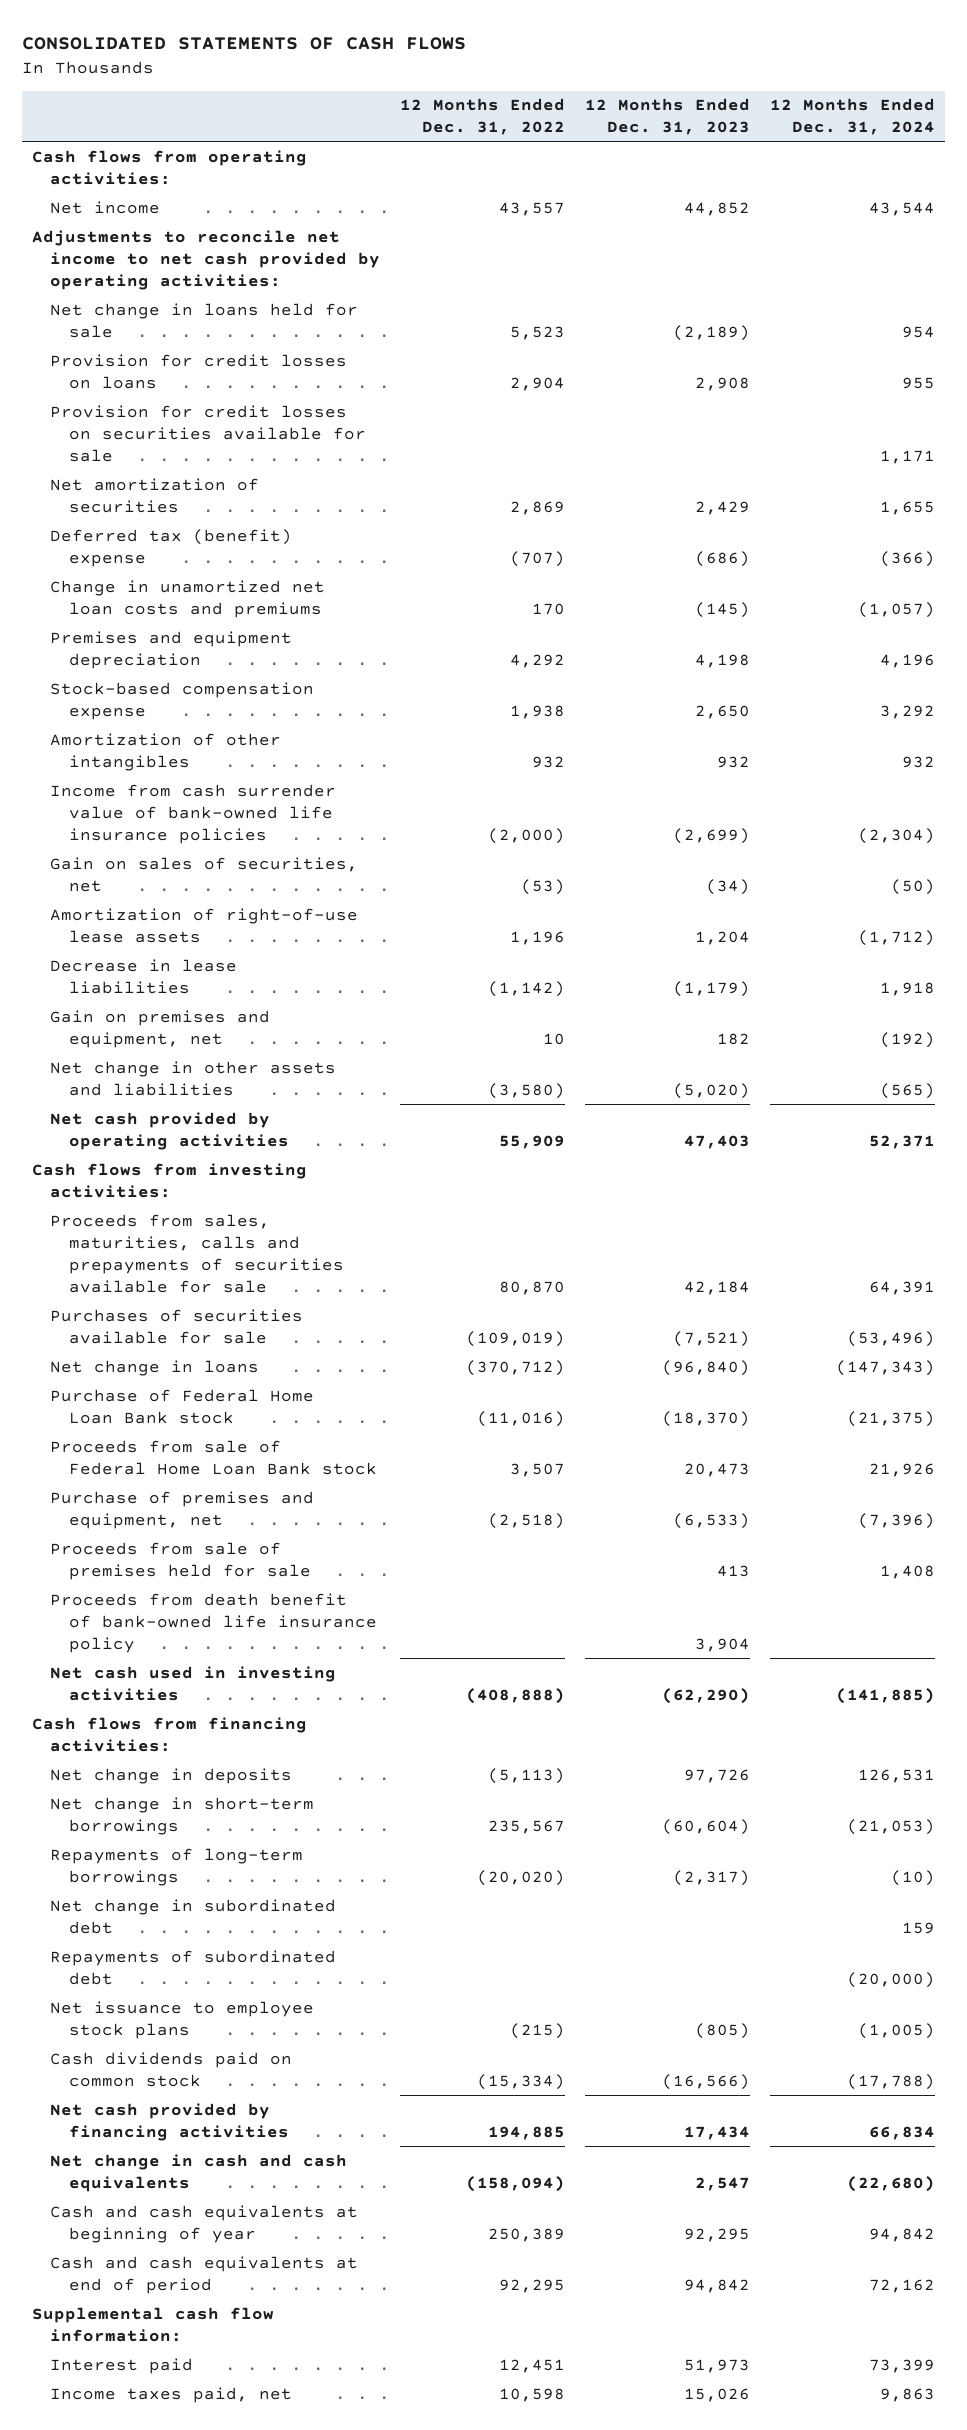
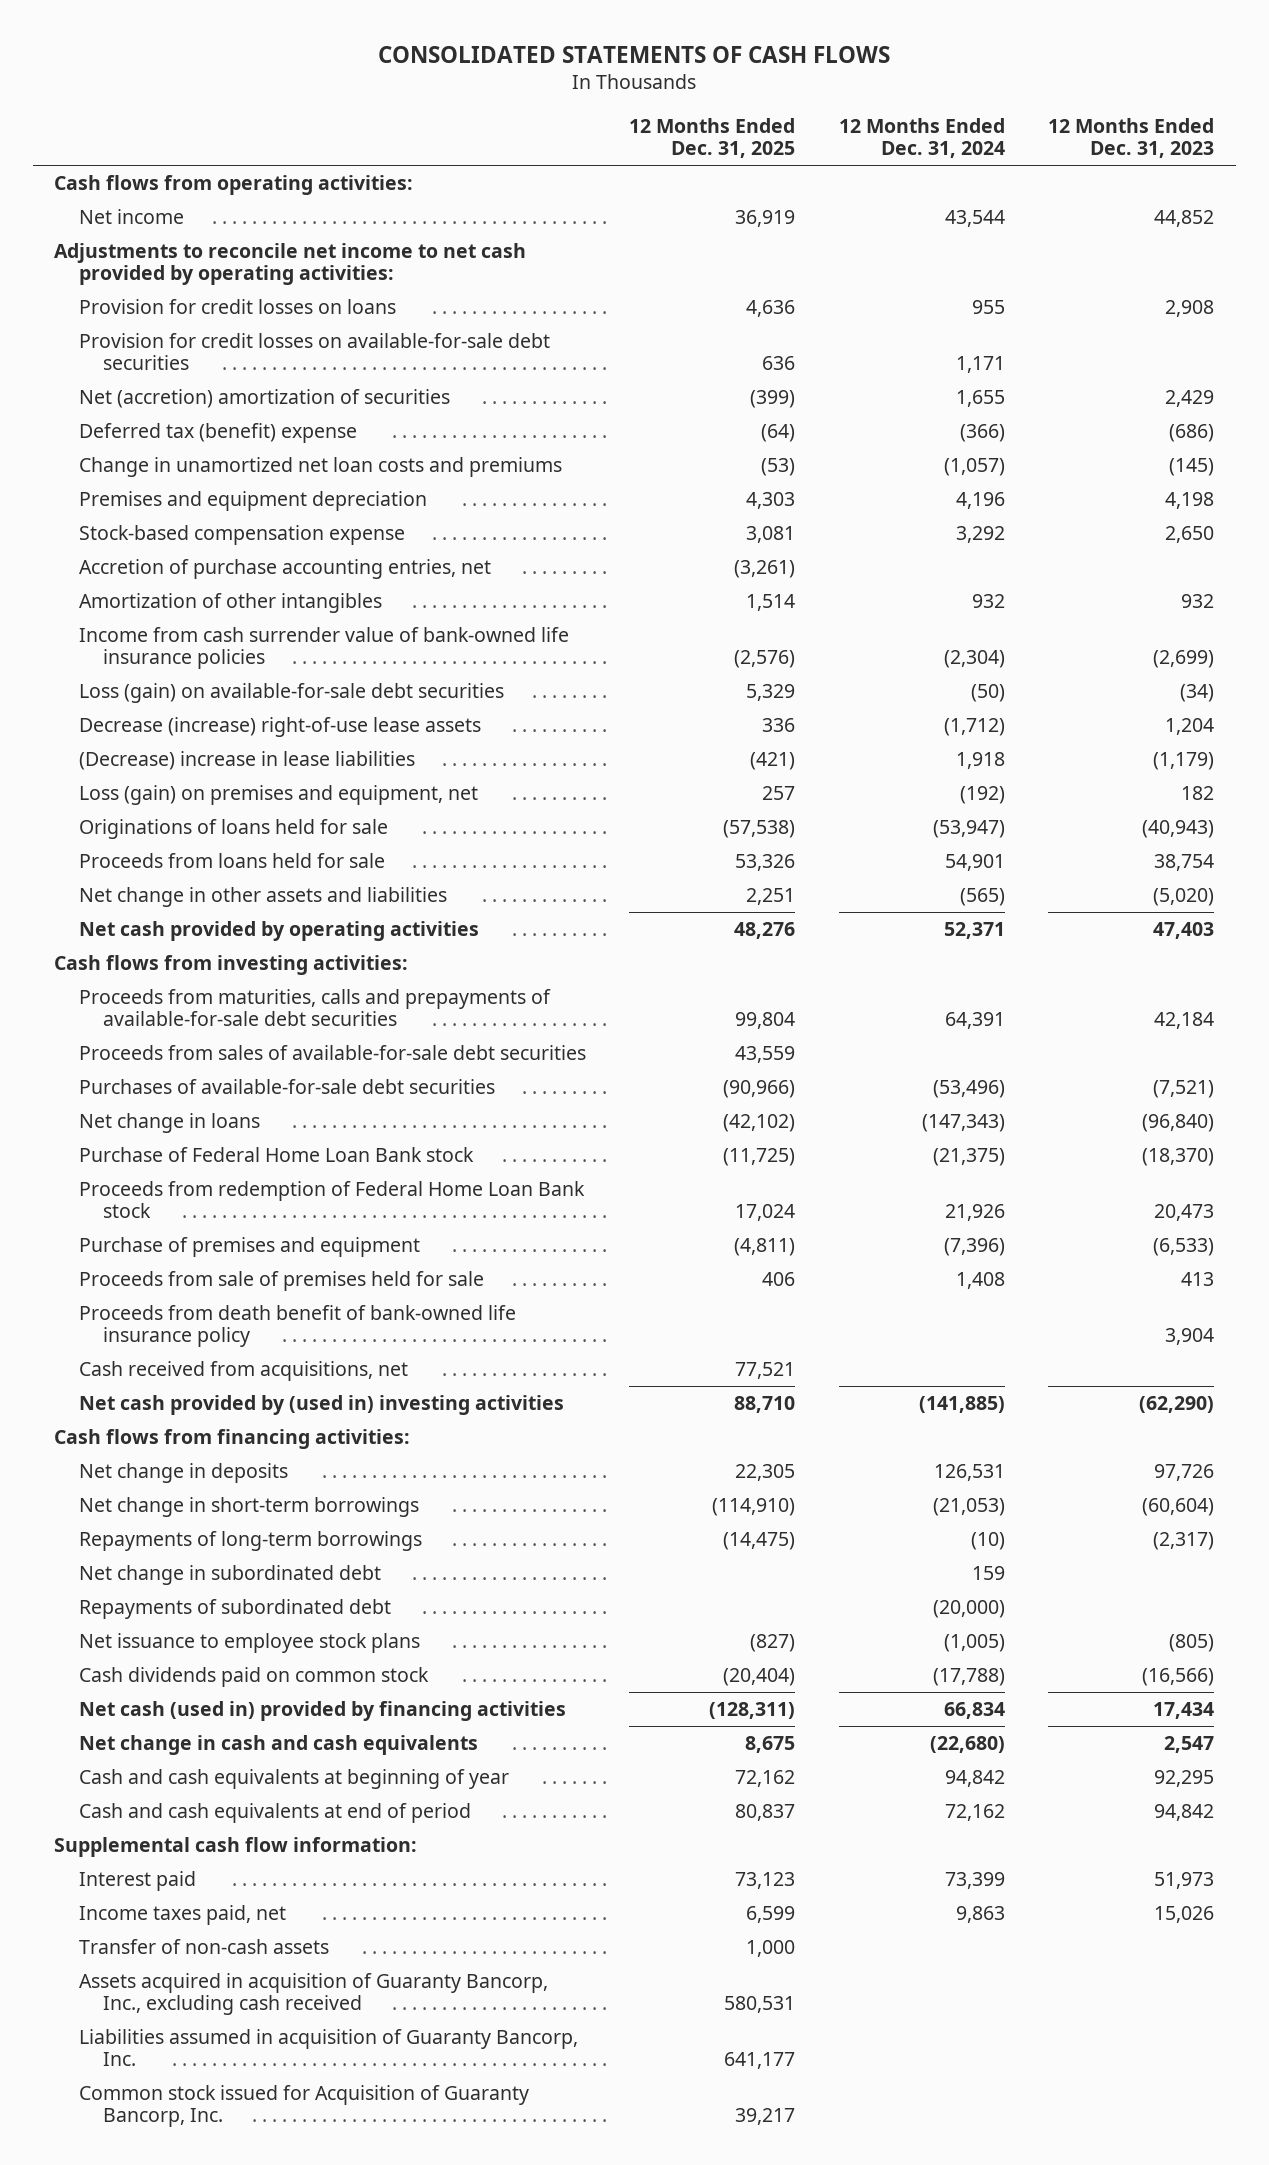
[400,98,566,136] 12 Months Ended Dec. 31, 2022 -> none
none -> [629,117,796,159] 12 Months Ended Dec. 31, 2025
[50,302,359,338] Net change in loans held for sale -> none
[50,404,366,462] Provision for credit losses on securities available for sale -> [78,332,550,371] Provision for credit losses on available-for-sale debt securities
[50,477,260,513] Net amortization of securities -> [78,388,450,408] Net (accretion) amortization of securities
none -> [78,558,491,579] Accretion of purchase accounting entries, net
[50,856,359,892] Gain on sales of securities, net -> [78,682,504,703] Loss (gain) on available-for-sale debt securities
[50,907,359,943] Amortization of right-of-use lease assets -> [78,716,481,737] Decrease (increase) right-of-use lease assets
[50,958,238,994] Decrease in lease liabilities -> [78,750,415,770] (Decrease) increase in lease liabilities
[50,1009,271,1048] Gain on premises and equipment, net -> [78,784,478,805] Loss (gain) on premises and equipment, net
none -> [78,818,388,839] Originations of loans held for sale
none -> [78,852,385,868] Proceeds from loans held for sale
[50,1213,344,1293] Proceeds from sales, maturities, calls and prepayments of securities available for sale -> [78,988,551,1027] Proceeds from maturities, calls and prepayments of available-for-sale debt securities
none -> [78,1044,586,1060] Proceeds from sales of available-for-sale debt securities
[50,1308,304,1344] Purchases of securities available for sale -> [78,1078,495,1094] Purchases of available-for-sale debt securities
[50,1439,377,1475] Proceeds from sale of Federal Home Loan Bank stock -> [78,1180,585,1219] Proceeds from redemption of Federal Home Loan Bank stock
[50,1490,315,1529] Purchase of premises and equipment, net -> [78,1236,420,1257] Purchase of premises and equipment
none -> [78,1360,408,1381] Cash received from acquisitions, net
[50,1665,337,1701] Net cash used in investing activities -> [78,1394,564,1415] Net cash provided by (used in) investing activities
[50,2102,289,2141] Net cash provided by financing activities -> [78,1700,566,1721] Net cash (used in) provided by financing activities
none -> [78,1938,329,1954] Transfer of non-cash assets
none -> [78,1972,548,2016] Assets acquired in acquisition of Guaranty Bancorp, Inc., excluding cash received
none -> [78,2028,578,2067] Liabilities assumed in acquisition of Guaranty Bancorp, Inc.
none -> [78,2084,529,2128] Common stock issued for Acquisition of Guaranty Bancorp, Inc.

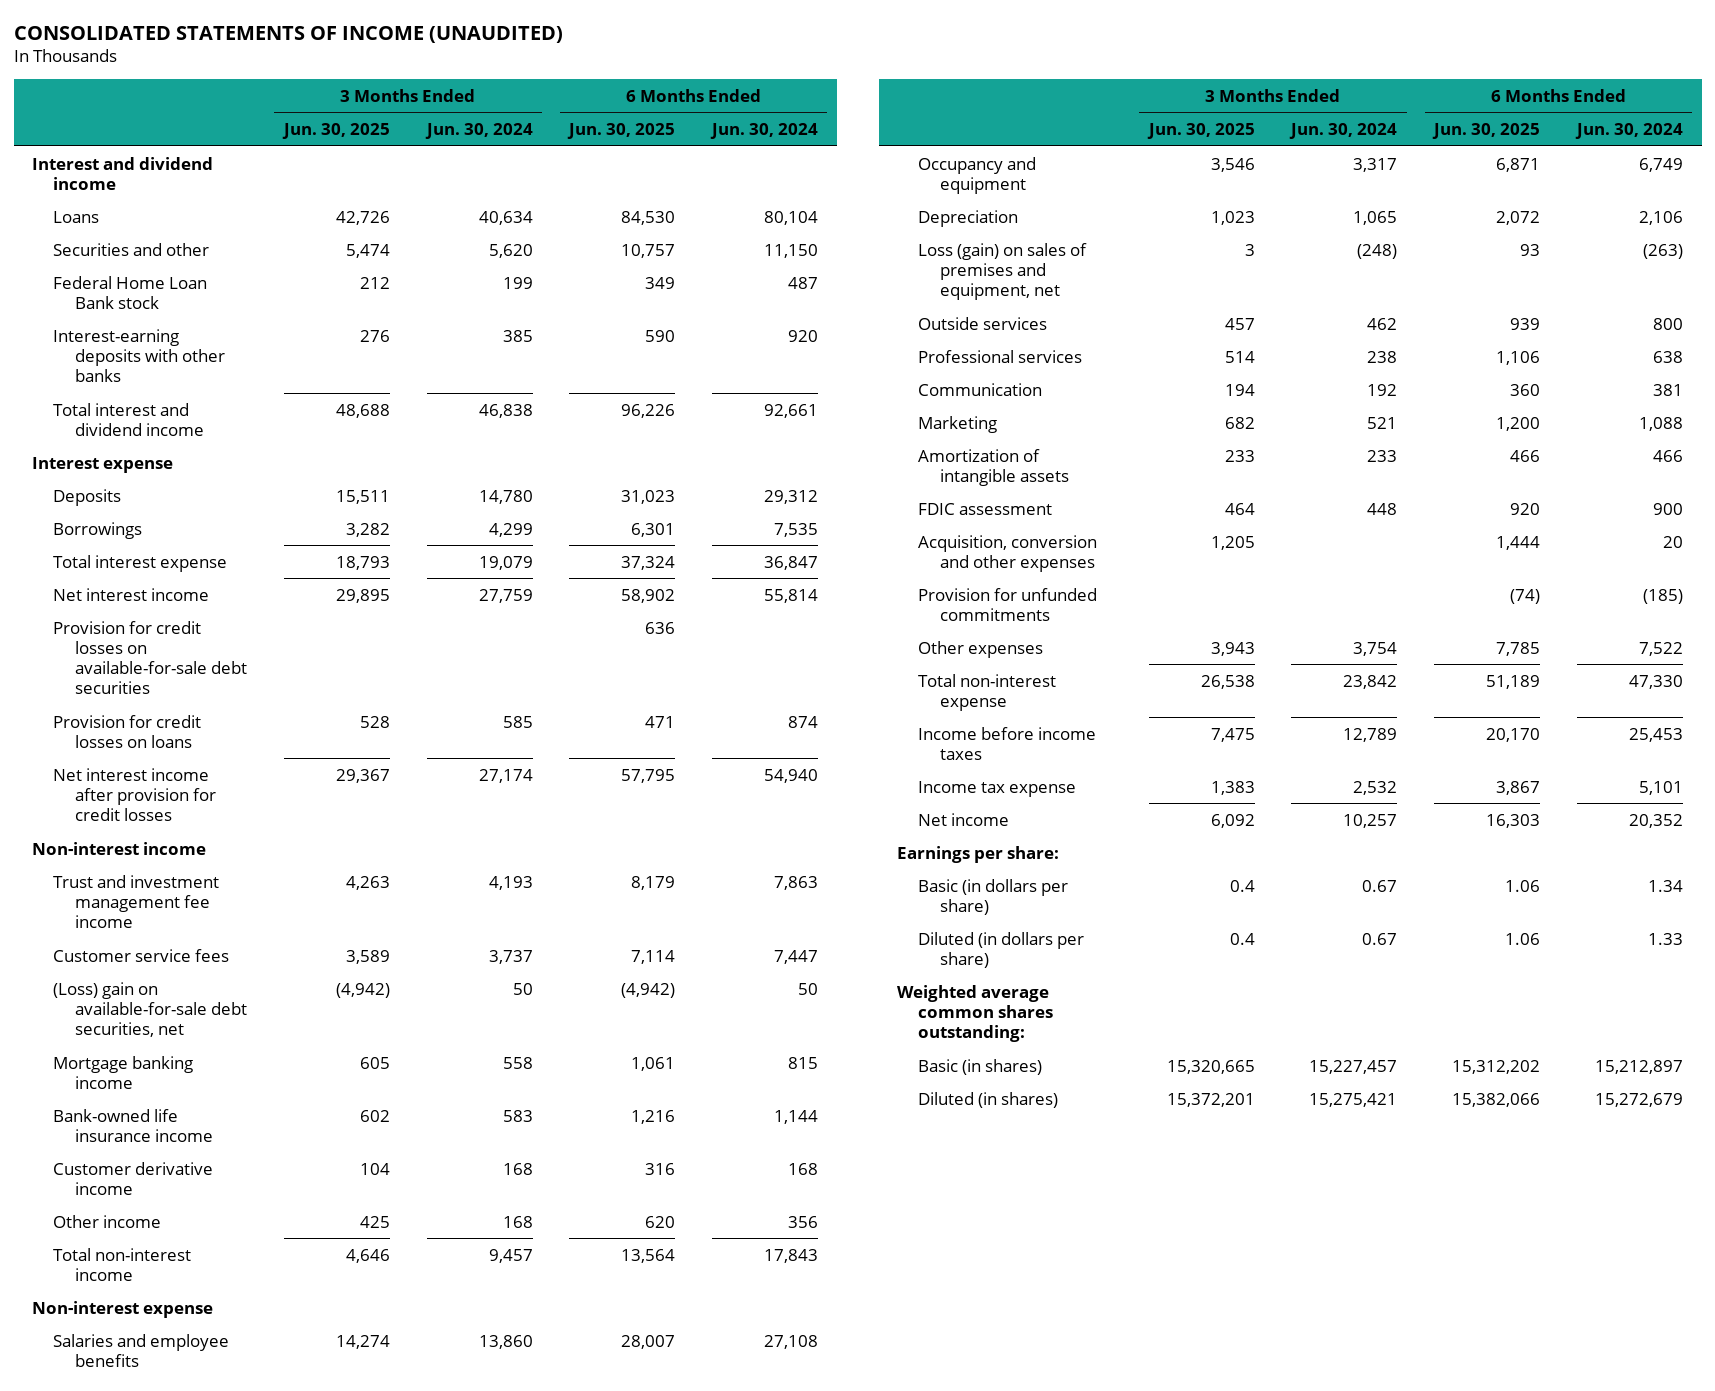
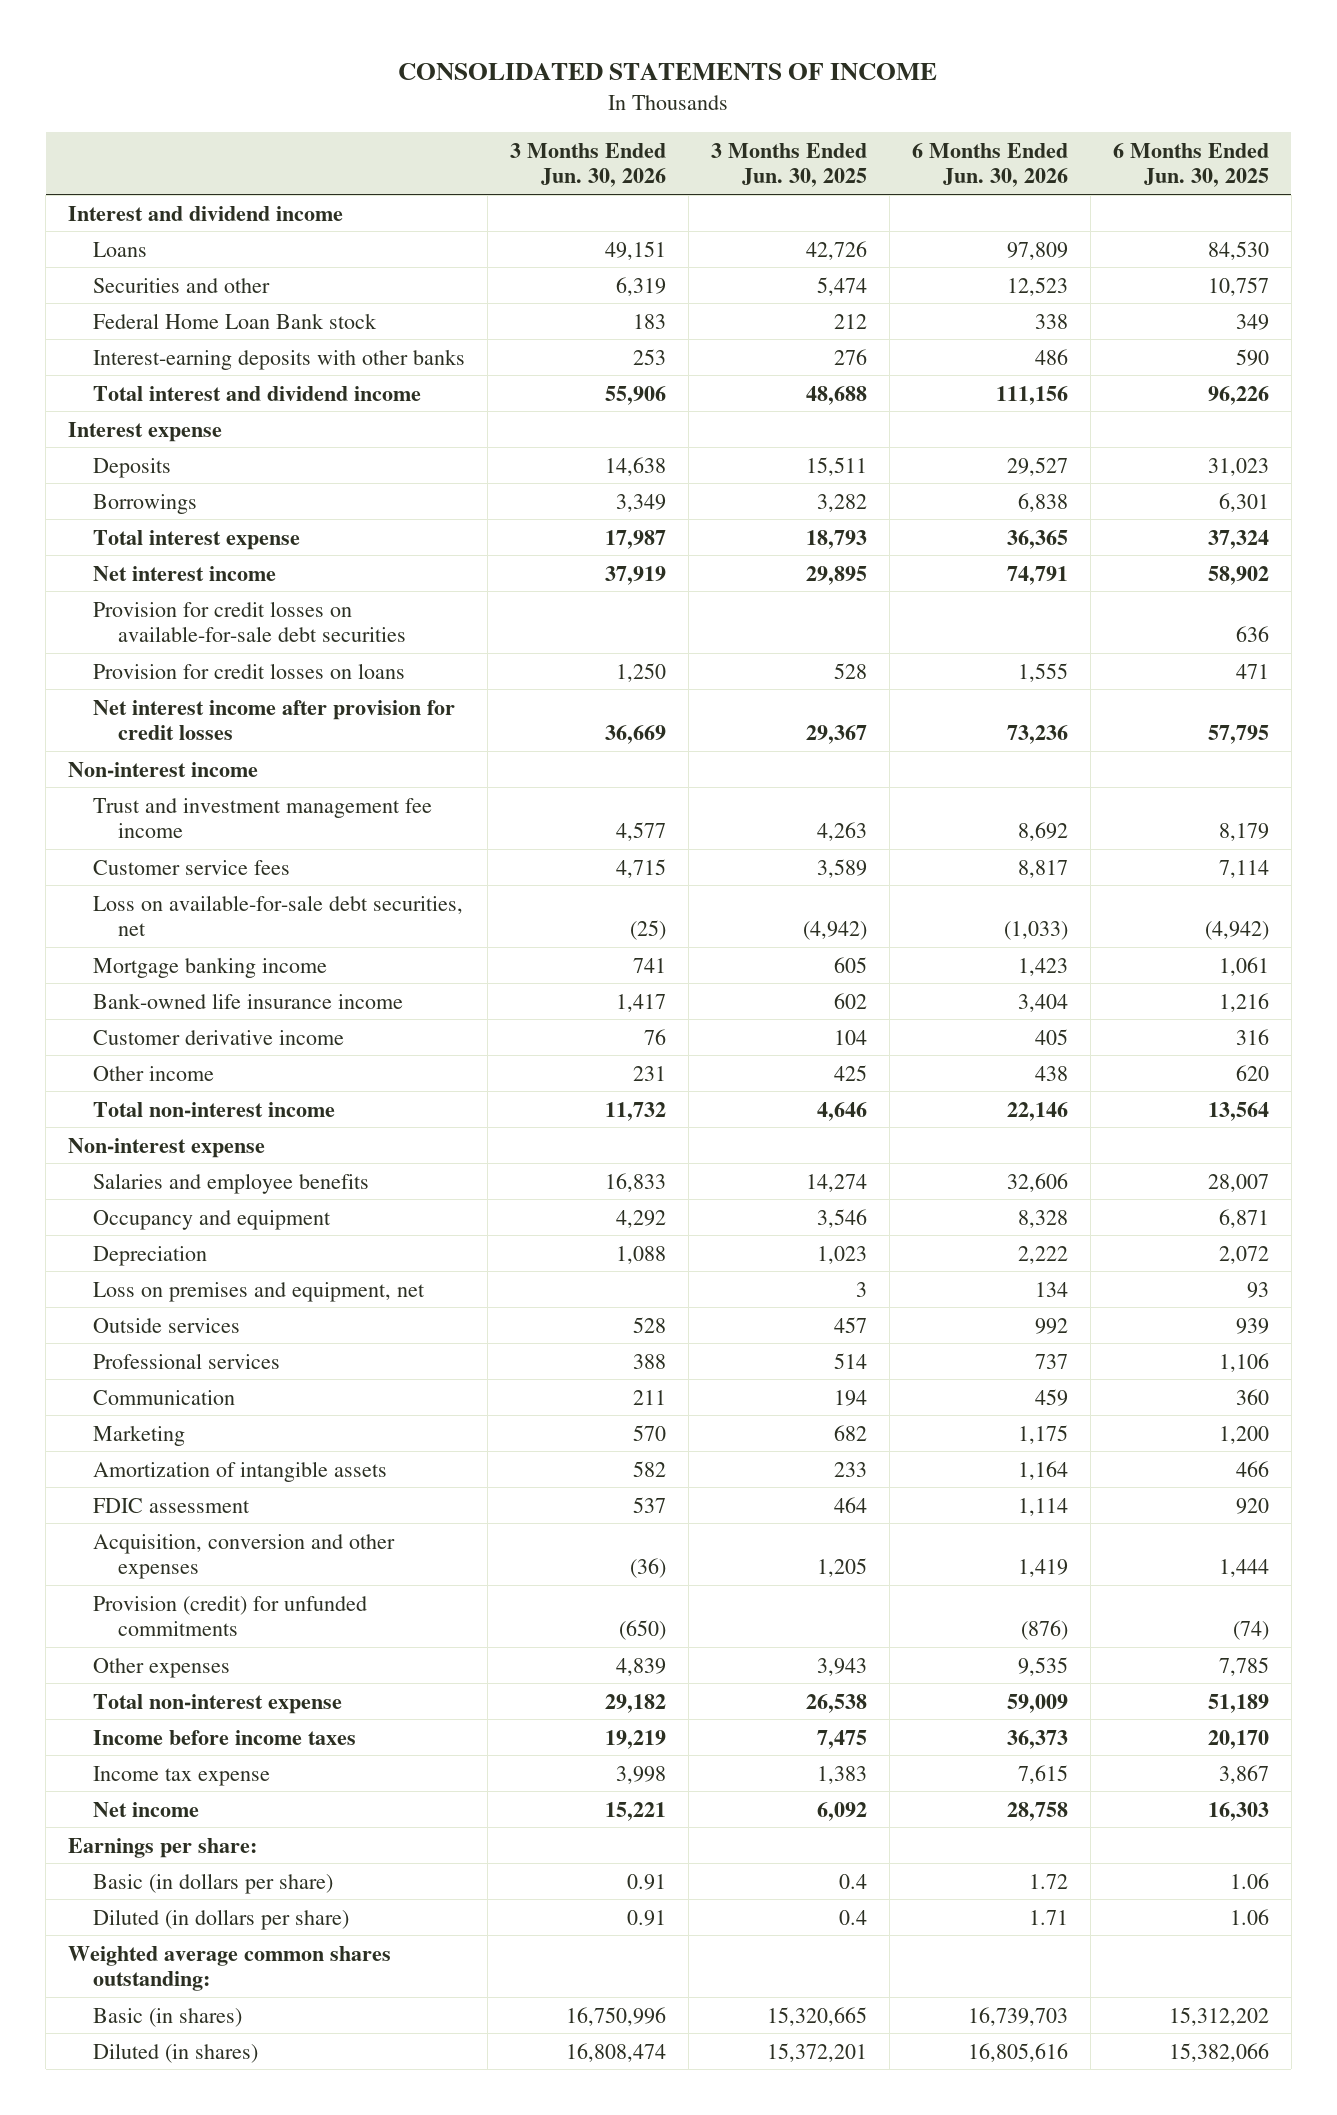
[13,25,563,43] CONSOLIDATED STATEMENTS OF INCOME (UNAUDITED) -> [398,62,938,80] CONSOLIDATED STATEMENTS OF INCOME
[424,123,533,140] Jun. 30, 2024 -> none
[710,123,819,140] Jun. 30, 2024 -> none
none -> [510,142,667,188] 3 Months Ended Jun. 30, 2026
none -> [912,142,1069,188] 6 Months Ended Jun. 30, 2026
[53,981,247,1037] (Loss) gain on available-for-sale debt securities, net -> [93,894,464,937] Loss on available-for-sale debt securities, net
[918,242,1088,300] Loss (gain) on sales of premises and equipment, net -> [93,1281,426,1302] Loss on premises and equipment, net
[918,587,1098,621] Provision for unfunded commitments -> [93,1595,368,1637] Provision (credit) for unfunded commitments

